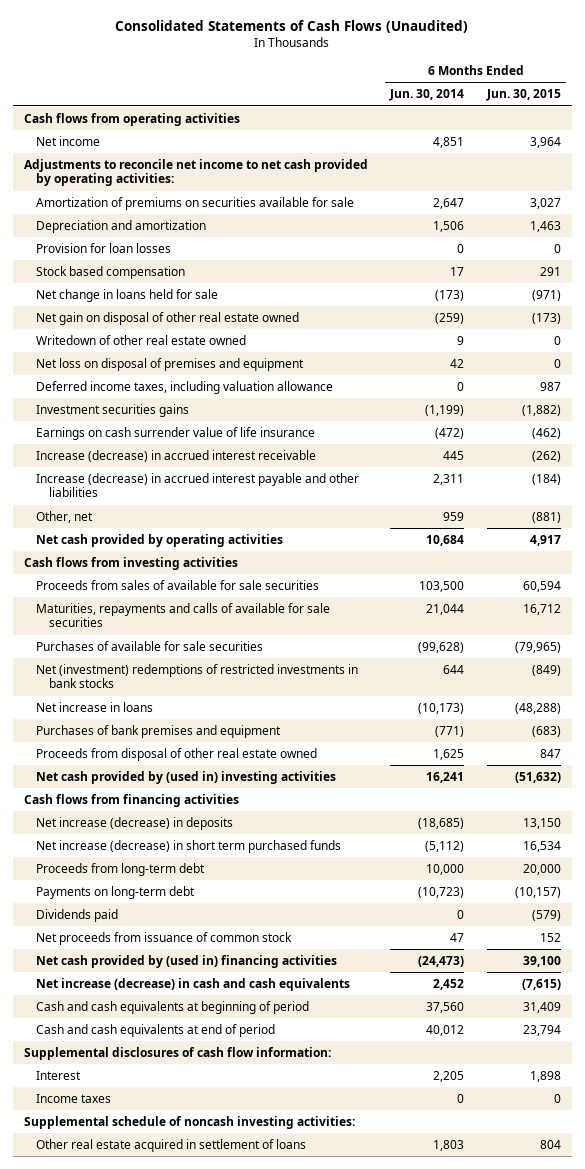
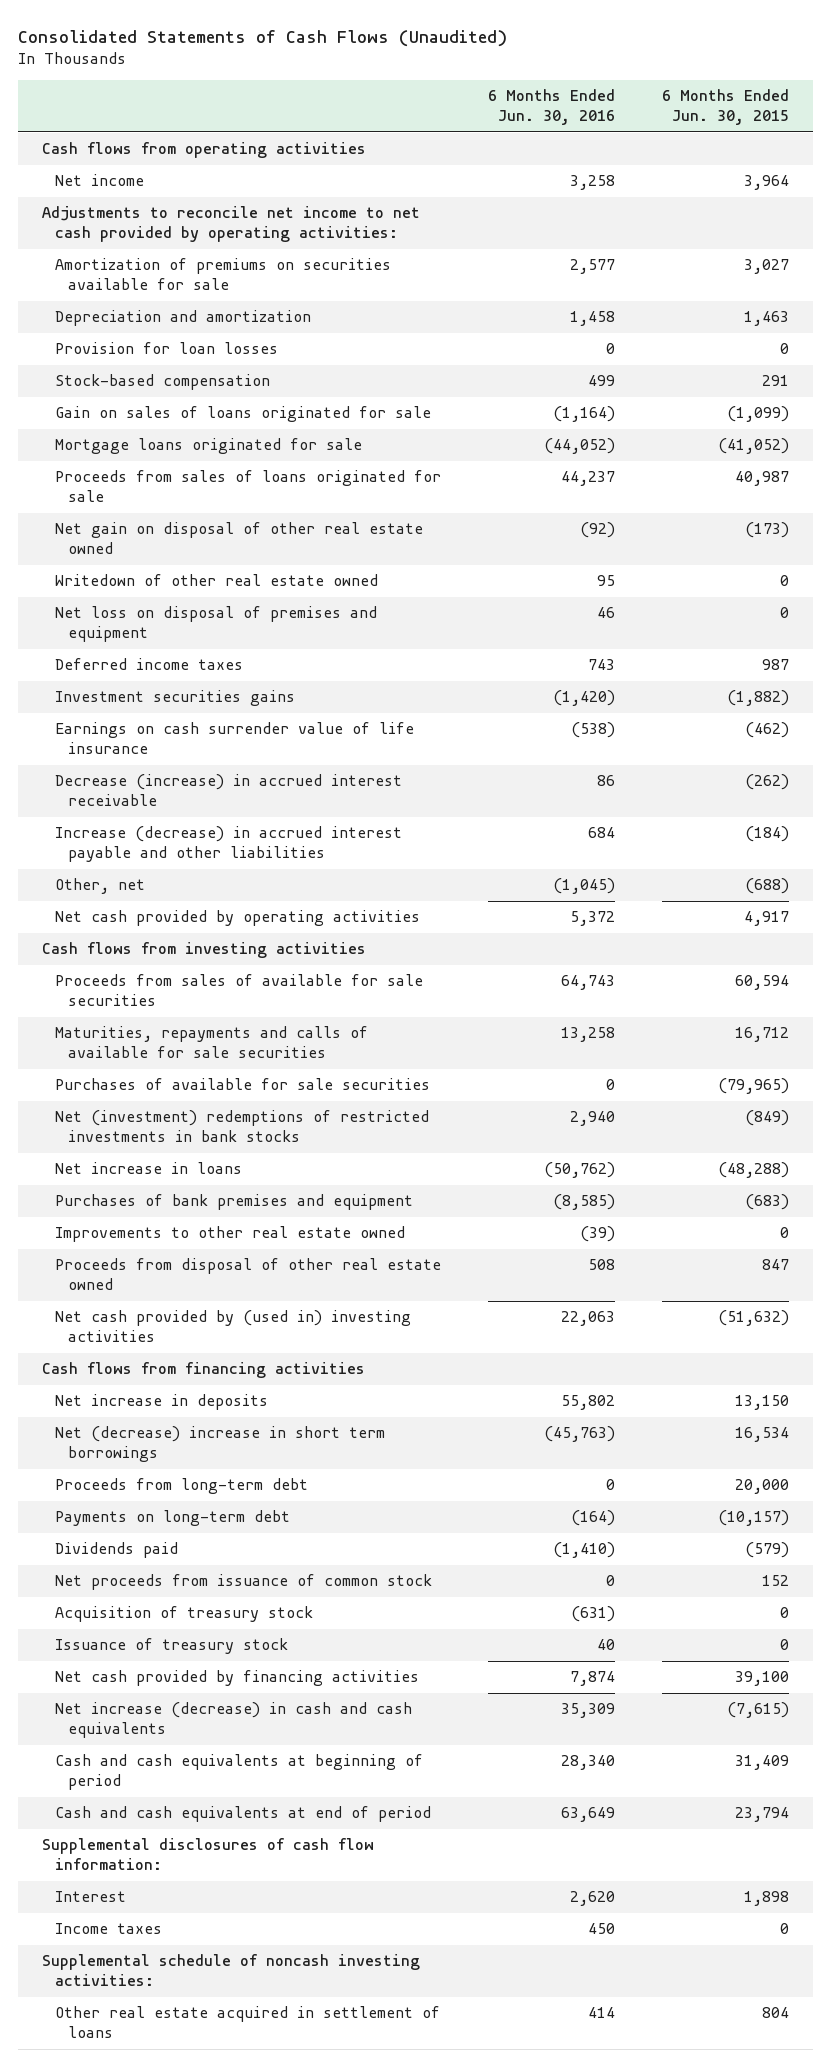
[389,89,465,102] Jun. 30, 2014 -> none
none -> [487,89,615,126] 6 Months Ended Jun. 30, 2016
[36,288,219,302] Net change in loans held for sale -> none
[36,265,186,279] Stock based compensation -> [54,374,270,391] Stock-based compensation
none -> [54,406,431,423] Gain on sales of loans originated for sale
none -> [54,438,362,455] Mortgage loans originated for sale
none -> [54,470,441,503] Proceeds from sales of loans originated for sale
[36,380,334,394] Deferred income taxes, including valuation allowance -> [54,658,243,671] Deferred income taxes
[36,449,317,462] Increase (decrease) in accrued interest receivable -> [54,774,402,807] Decrease (increase) in accrued interest receivable
[531,511,561,523] (881) -> [745,878,790,895] (688)
none -> [54,1226,405,1243] Improvements to other real estate owned
[36,816,234,830] Net increase (decrease) in deposits -> [54,1394,268,1411] Net increase in deposits
[36,839,342,853] Net increase (decrease) in short term purchased funds -> [54,1426,385,1463] Net (decrease) increase in short term borrowings
none -> [54,1606,313,1623] Acquisition of treasury stock
none -> [54,1638,288,1655] Issuance of treasury stock
[36,954,338,968] Net cash provided by (used in) financing activities -> [54,1670,419,1687] Net cash provided by financing activities

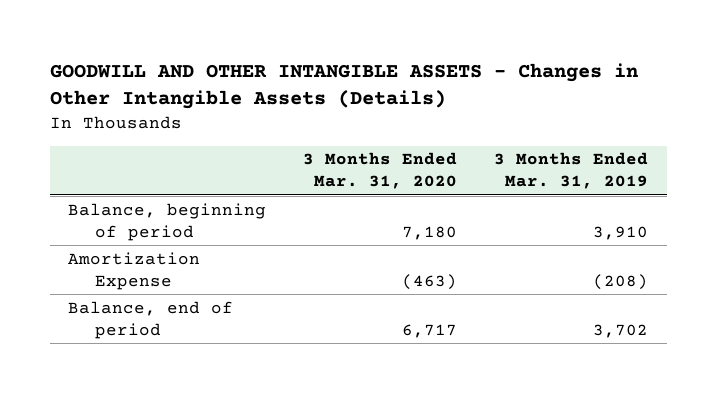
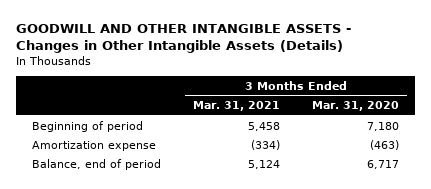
[494,152,649,190] 3 Months Ended Mar. 31, 2019 -> none
none -> [192,100,280,111] Mar. 31, 2021
[68,202,267,241] Balance, beginning of period -> [31,120,143,132] Beginning of period
[68,251,201,290] Amortization Expense -> [31,140,156,151] Amortization expense

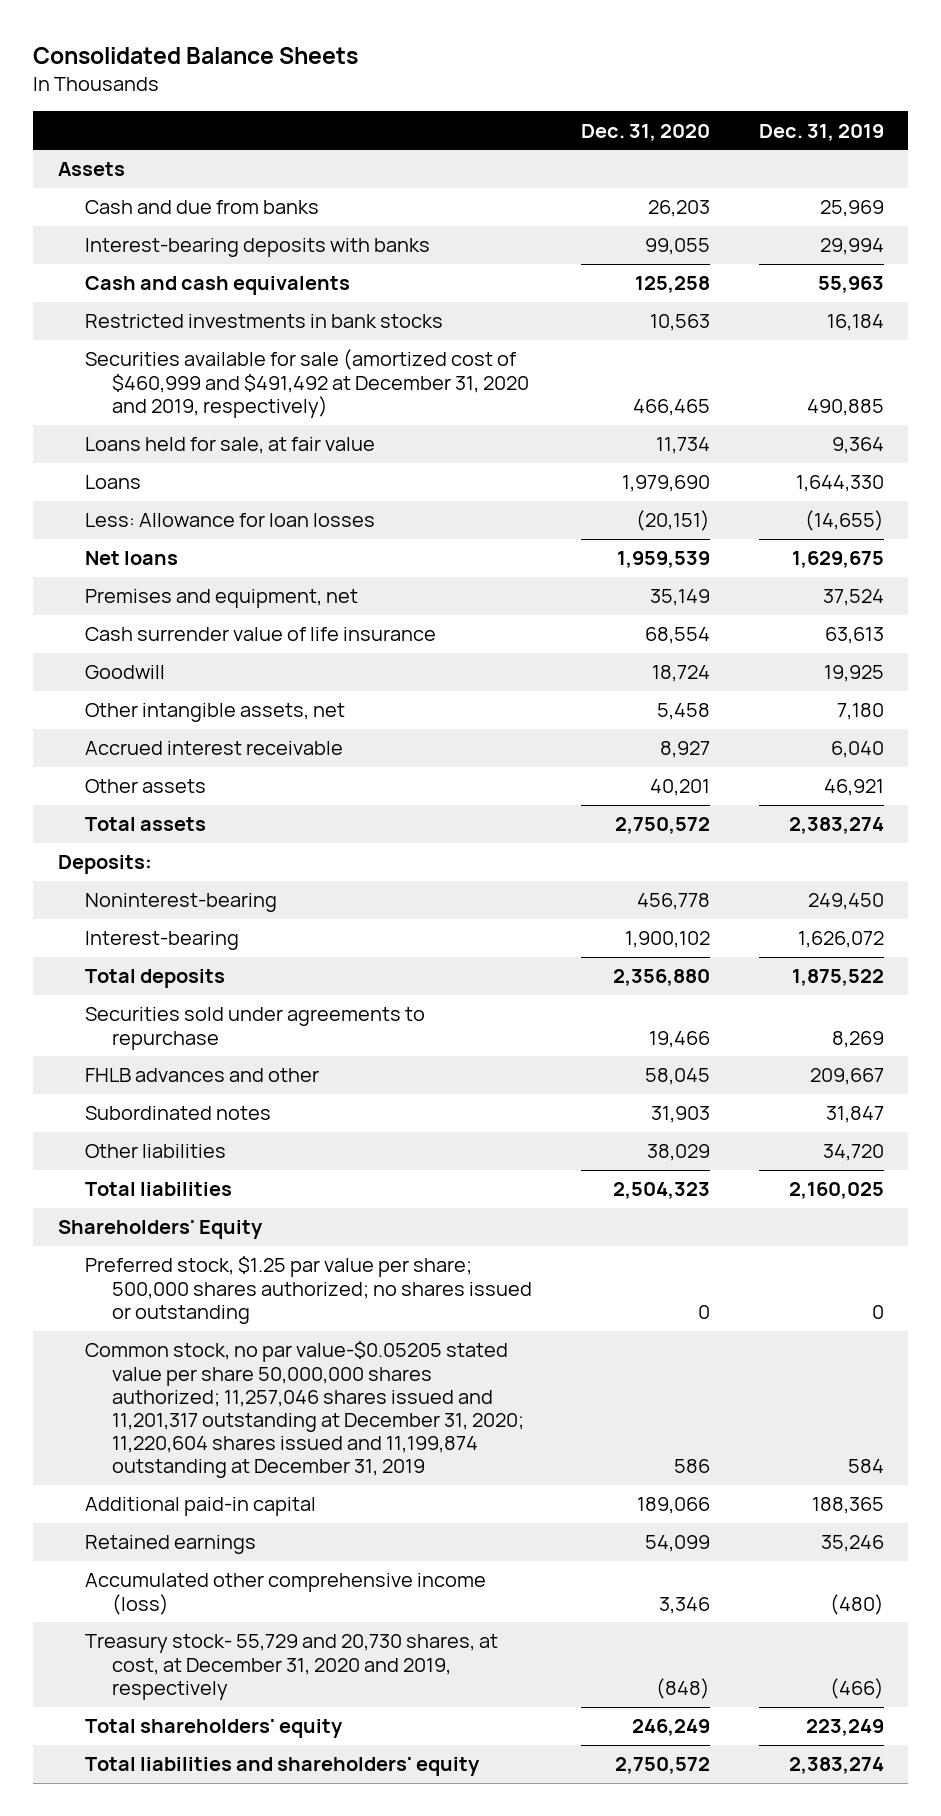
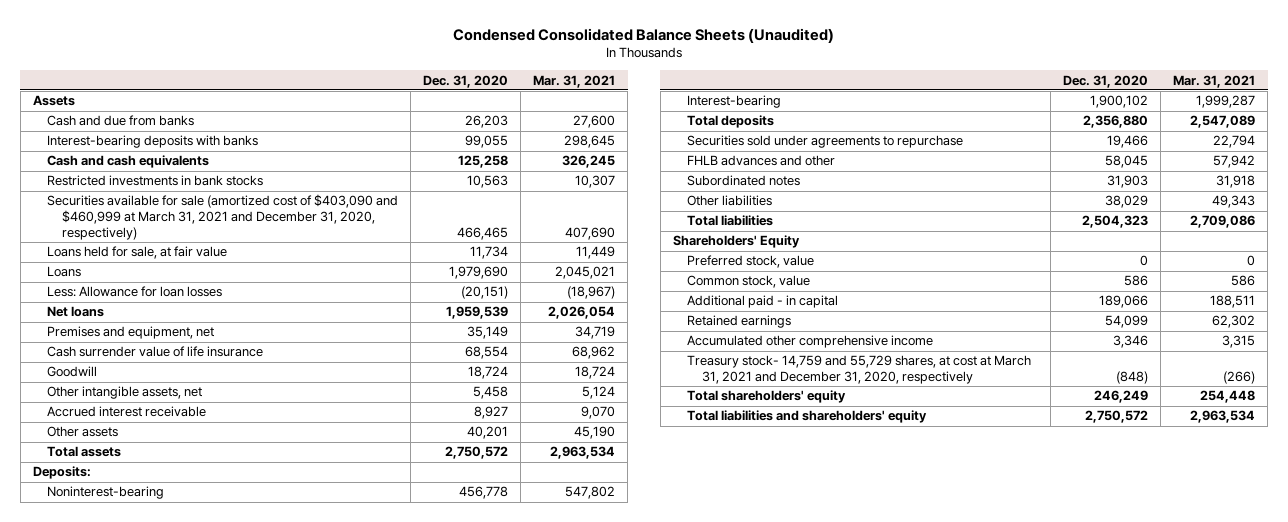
[33,47,359,65] Consolidated Balance Sheets -> [453,28,835,44] Condensed Consolidated Balance Sheets (Unaudited)
[758,123,884,141] Dec. 31, 2019 -> none
none -> [533,74,616,88] Mar. 31, 2021
[84,349,530,418] Securities available for sale (amortized cost of $460,999 and $491,492 at December 31, 2020 and 2019, respectively) -> [47,194,399,240] Securities available for sale (amortized cost of $403,090 and $460,999 at March 31, 2021 and December 31, 2020, respectively)
[84,1256,533,1324] Preferred stock, $1.25 par value per share; 500,000 shares authorized; no shares issued or outstanding -> [687,255,815,269] Preferred stock, value
[84,1341,525,1479] Common stock, no par value-$0.05205 stated value per share 50,000,000 shares authorized; 11,257,046 shares issued and 11,201,317 outstanding at December 31, 2020; 11,220,604 shares issued and 11,199,874 outstanding at December 31, 2019 -> [687,275,811,289] Common stock, value
[84,1497,316,1517] Additional paid-in capital -> [687,295,839,309] Additional paid - in capital
[84,1573,486,1615] Accumulated other comprehensive income (loss) -> [687,335,934,349] Accumulated other comprehensive income
[84,1634,498,1700] Treasury stock- 55,729 and 20,730 shares, at cost, at December 31, 2020 and 2019, respectively -> [687,355,1032,385] Treasury stock- 14,759 and 55,729 shares, at cost at March 31, 2021 and December 31, 2020, respectively

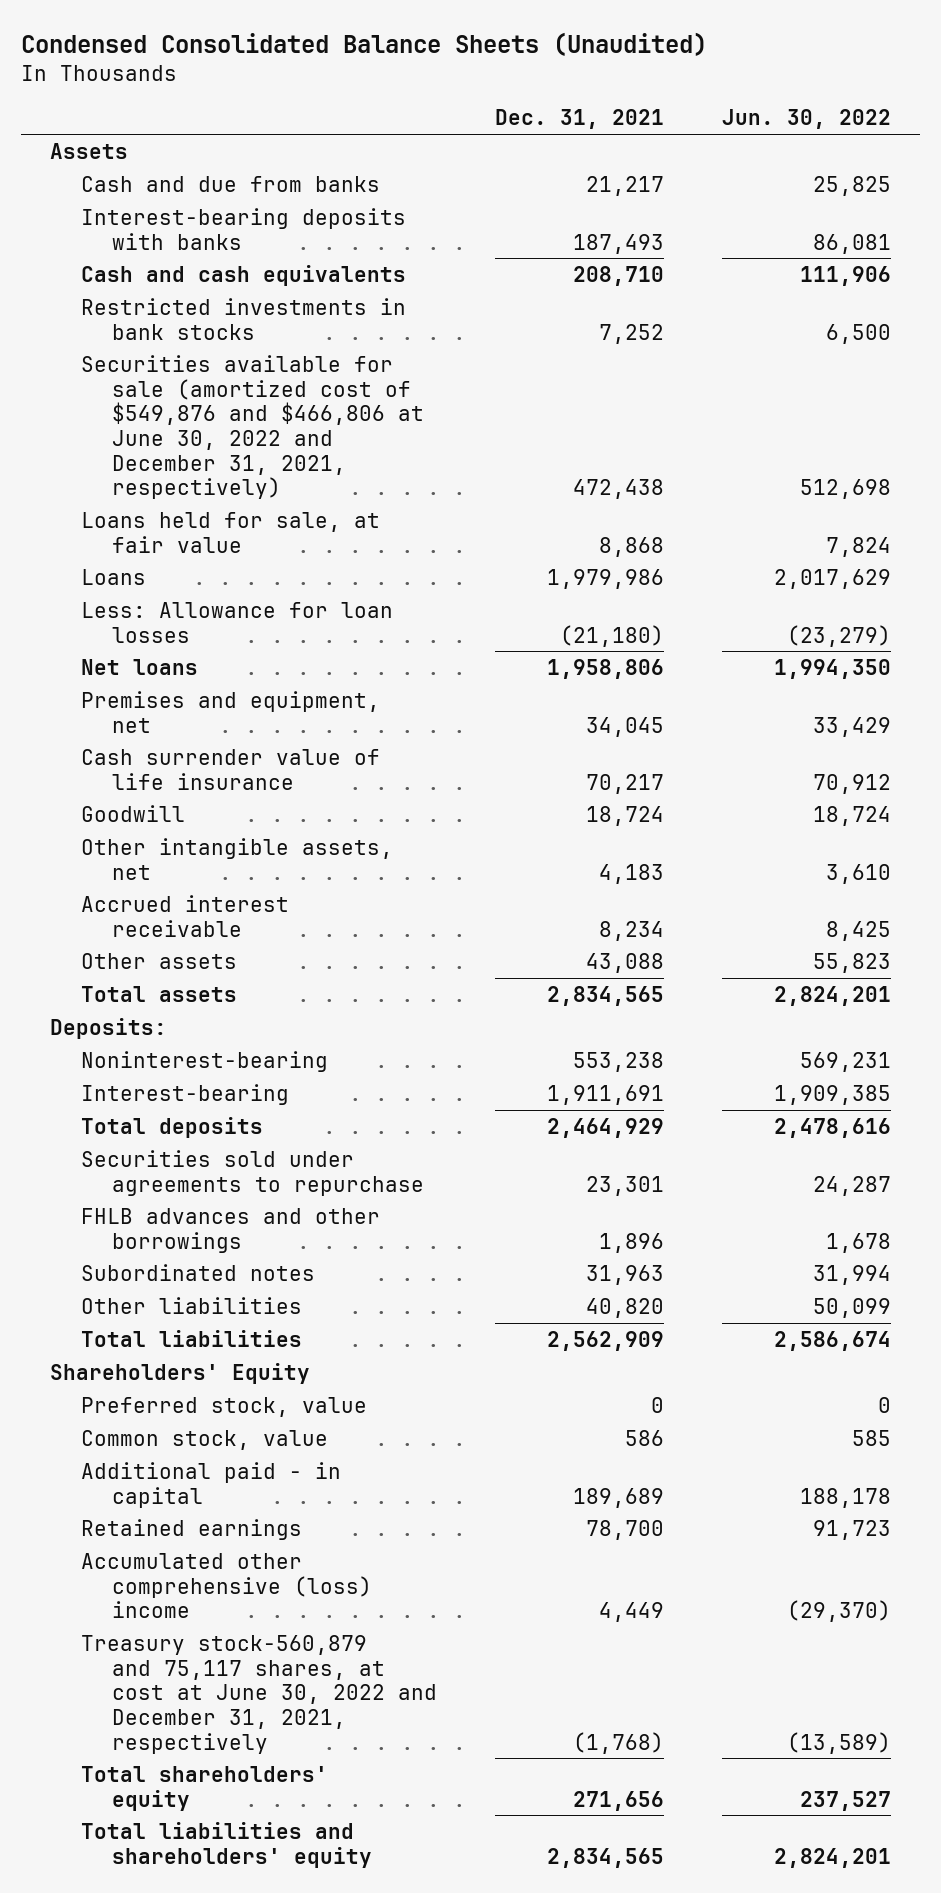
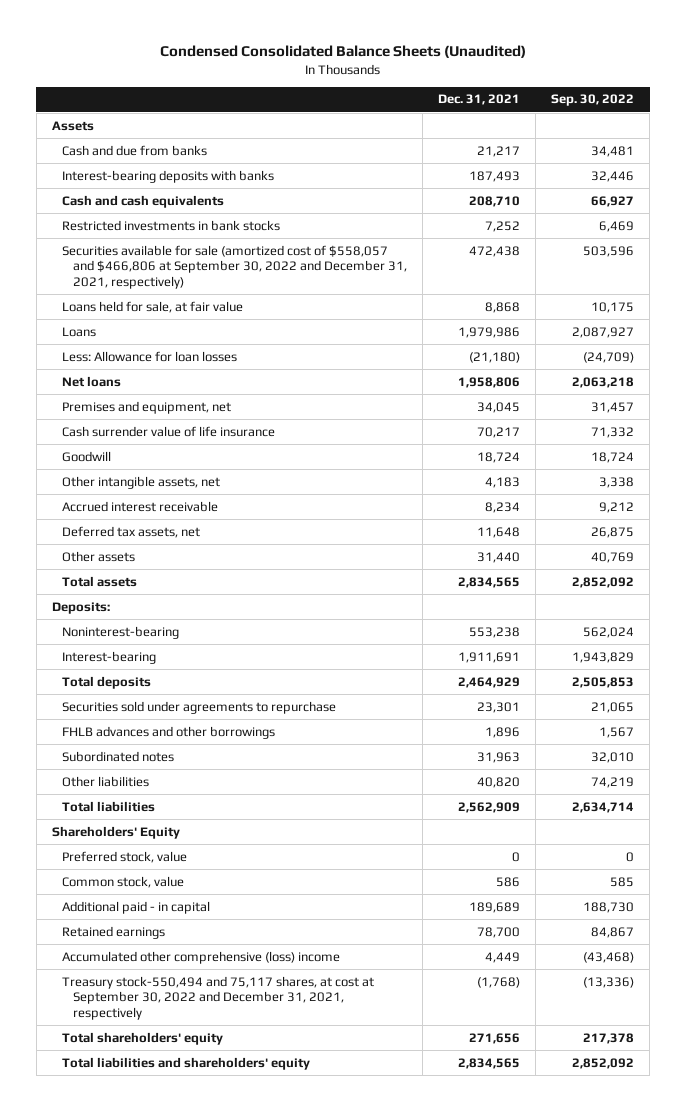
[721,109,891,130] Jun. 30, 2022 -> none
none -> [551,94,635,107] Sep. 30, 2022
[81,354,425,500] Securities available for sale (amortized cost of $549,876 and $466,806 at June 30, 2022 and December 31, 2021, respectively) -> [62,244,408,289] Securities available for sale (amortized cost of $558,057 and $466,806 at September 30, 2022 and December 31, 2021, respectively)
none -> [62,525,201,538] Deferred tax assets, net
[585,952,664,973] 43,088 -> [477,551,521,563] 31,440
[81,1634,438,1754] Treasury stock-560,879 and 75,117 shares, at cost at June 30, 2022 and December 31, 2021, respectively -> [62,975,375,1020] Treasury stock-550,494 and 75,117 shares, at cost at September 30, 2022 and December 31, 2021, respectively

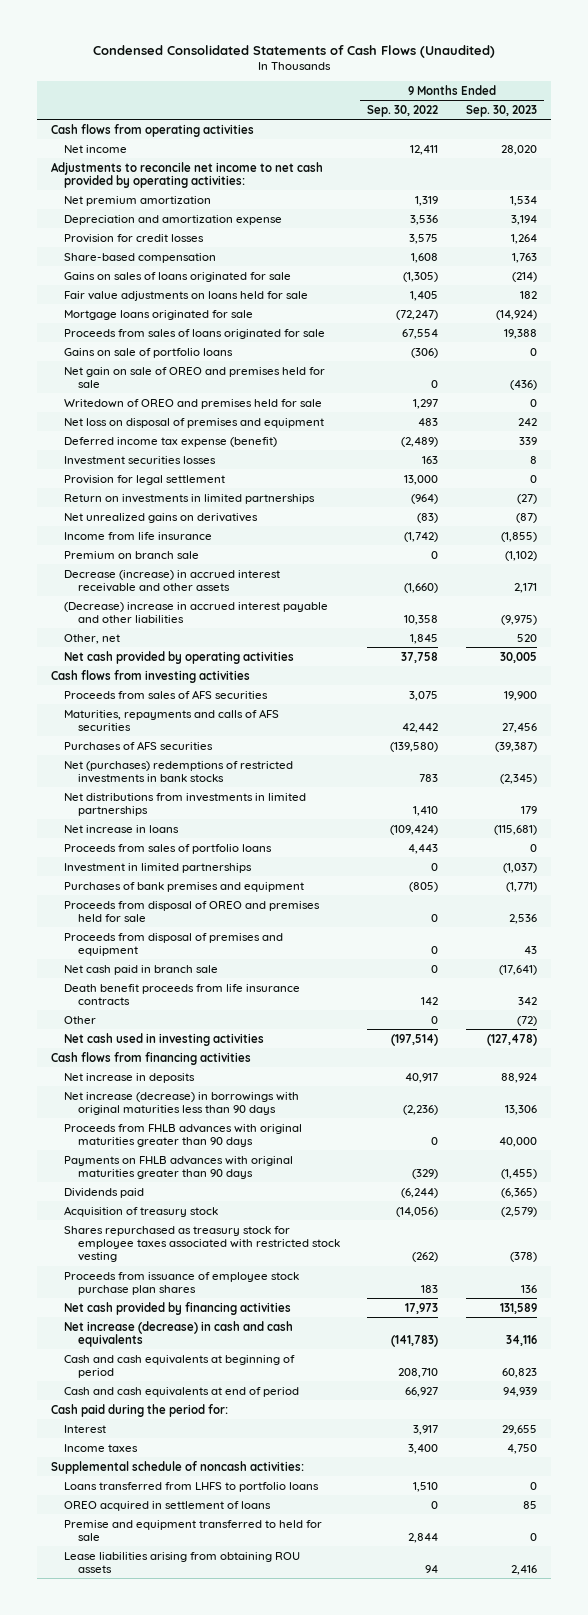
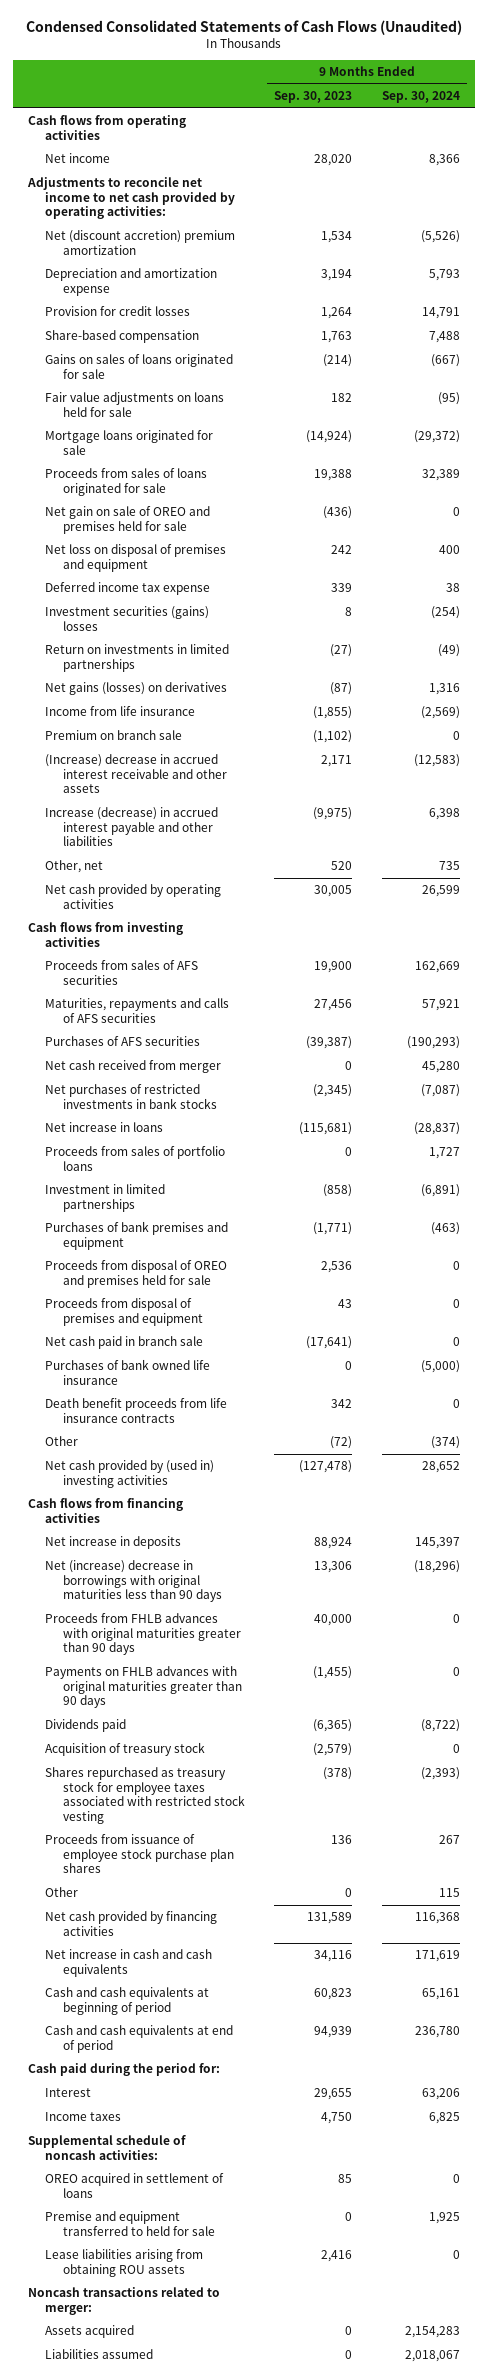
[367,104,439,117] Sep. 30, 2022 -> none
none -> [381,91,460,104] Sep. 30, 2024
[64,195,212,206] Net premium amortization -> [45,230,236,255] Net (discount accretion) premium amortization
[64,347,234,358] Gains on sale of portfolio loans -> none
[64,398,323,409] Writedown of OREO and premises held for sale -> none
[64,474,226,485] Provision for legal settlement -> none
[64,436,278,447] Deferred income tax expense (benefit) -> [45,582,211,596] Deferred income tax expense
[64,455,217,465] Investment securities losses -> [45,606,210,631] Investment securities (gains) losses
[64,512,259,523] Net unrealized gains on derivatives -> [45,682,228,696] Net gains (losses) on derivatives
[64,569,281,592] Decrease (increase) in accrued interest receivable and other assets -> [45,754,227,794] (Increase) decrease in accrued interest receivable and other assets
[64,601,329,623] (Decrease) increase in accrued interest payable and other liabilities -> [45,807,219,847] Increase (decrease) in accrued interest payable and other liabilities
[64,792,307,816] Net distributions from investments in limited partnerships -> none
none -> [45,1060,222,1074] Net cash received from merger
[64,760,294,783] Net (purchases) redemptions of restricted investments in bank stocks -> [45,1084,217,1109] Net purchases of restricted investments in bank stocks
[502,862,537,873] (1,037) -> [323,1184,353,1198] (858)
none -> [45,1359,211,1385] Purchases of bank owned life insurance
[64,1032,265,1046] Net cash used in investing activities -> [45,1460,215,1488] Net cash provided by (used in) investing activities
[64,1091,300,1115] Net increase (decrease) in borrowings with original maturities less than 90 days -> [45,1560,222,1603] Net (increase) decrease in borrowings with original maturities less than 90 days
none -> [45,1887,79,1898] Other
[64,1320,294,1347] Net increase (decrease) in cash and cash equivalents -> [45,1949,213,1977] Net increase in cash and cash equivalents
[64,1481,320,1492] Loans transferred from LHFS to portfolio loans -> none
none -> [27,2287,220,2315] Noncash transactions related to merger:
none -> [45,2325,135,2339] Assets acquired
none -> [45,2349,154,2360] Liabilities assumed

